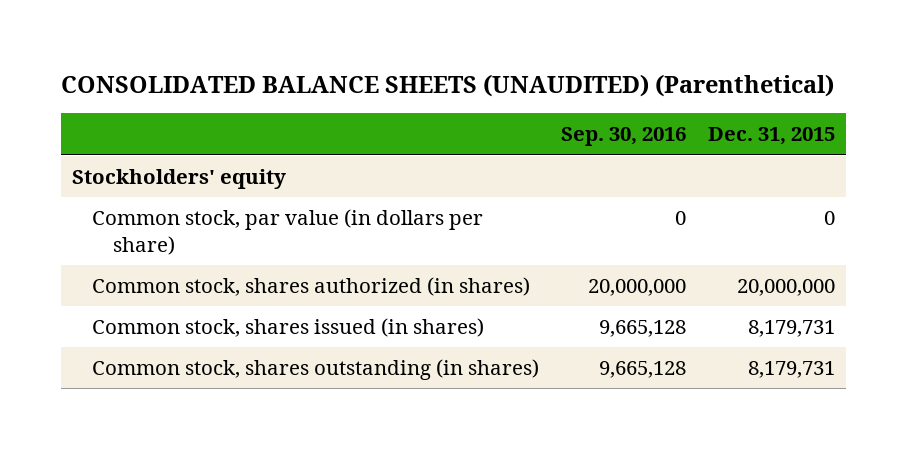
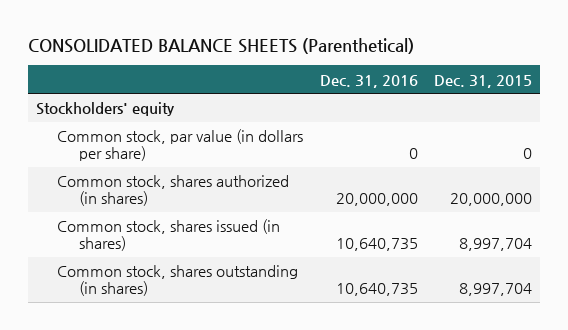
[60,73,834,97] CONSOLIDATED BALANCE SHEETS (UNAUDITED) (Parenthetical) -> [27,37,414,54] CONSOLIDATED BALANCE SHEETS (Parenthetical)
[561,127,687,147] Sep. 30, 2016 -> none
none -> [319,74,418,88] Dec. 31, 2016
[748,320,836,338] 8,179,731 -> [458,238,532,252] 8,997,704
[748,361,836,379] 8,179,731 -> [458,283,532,297] 8,997,704

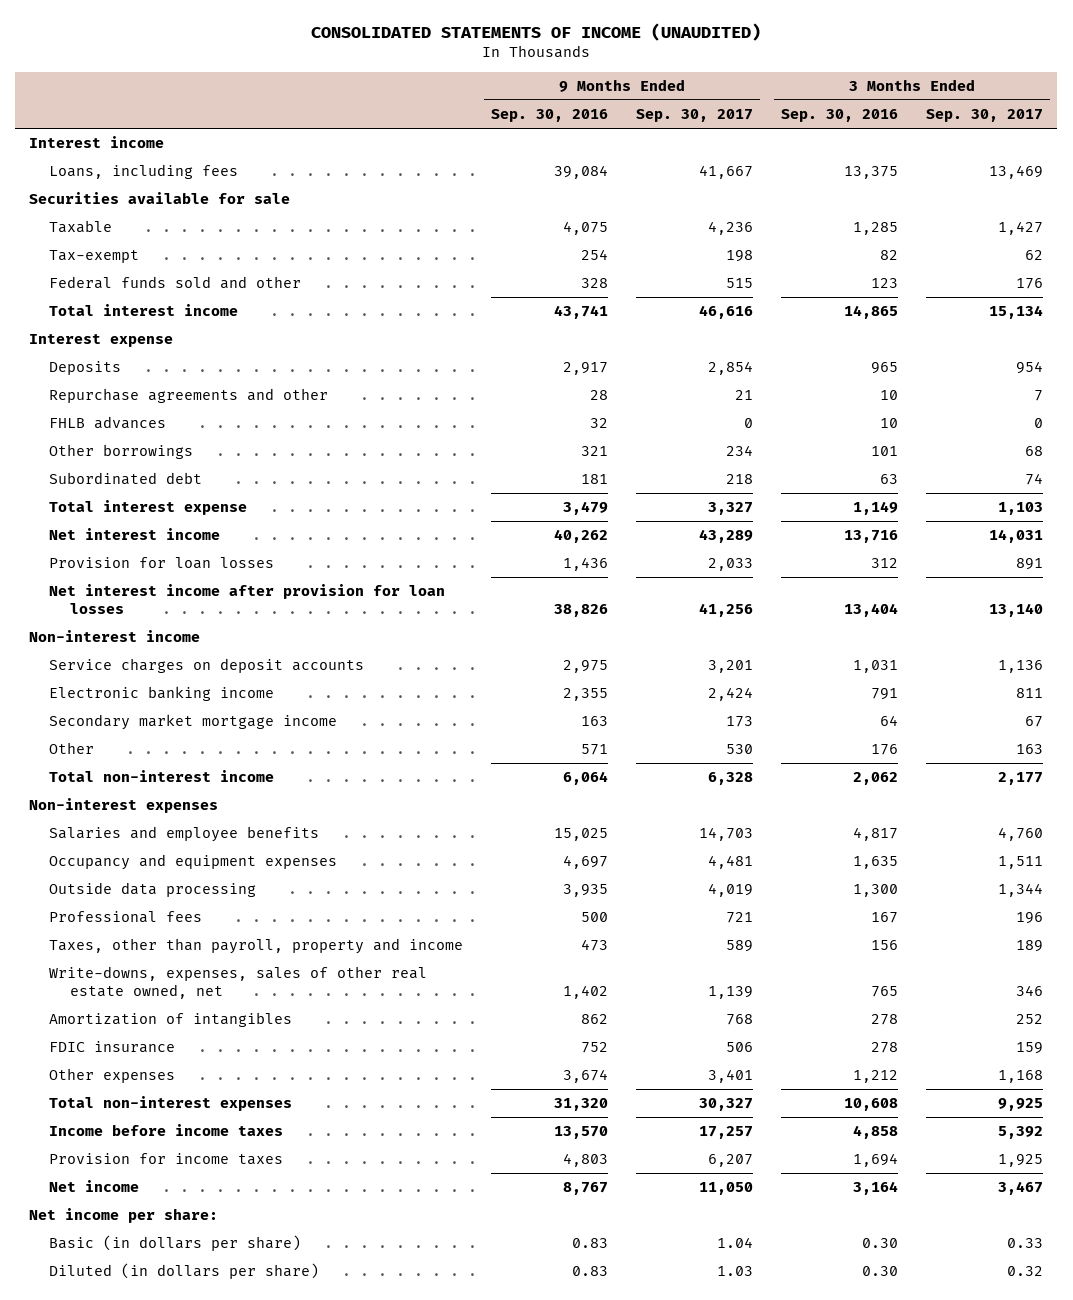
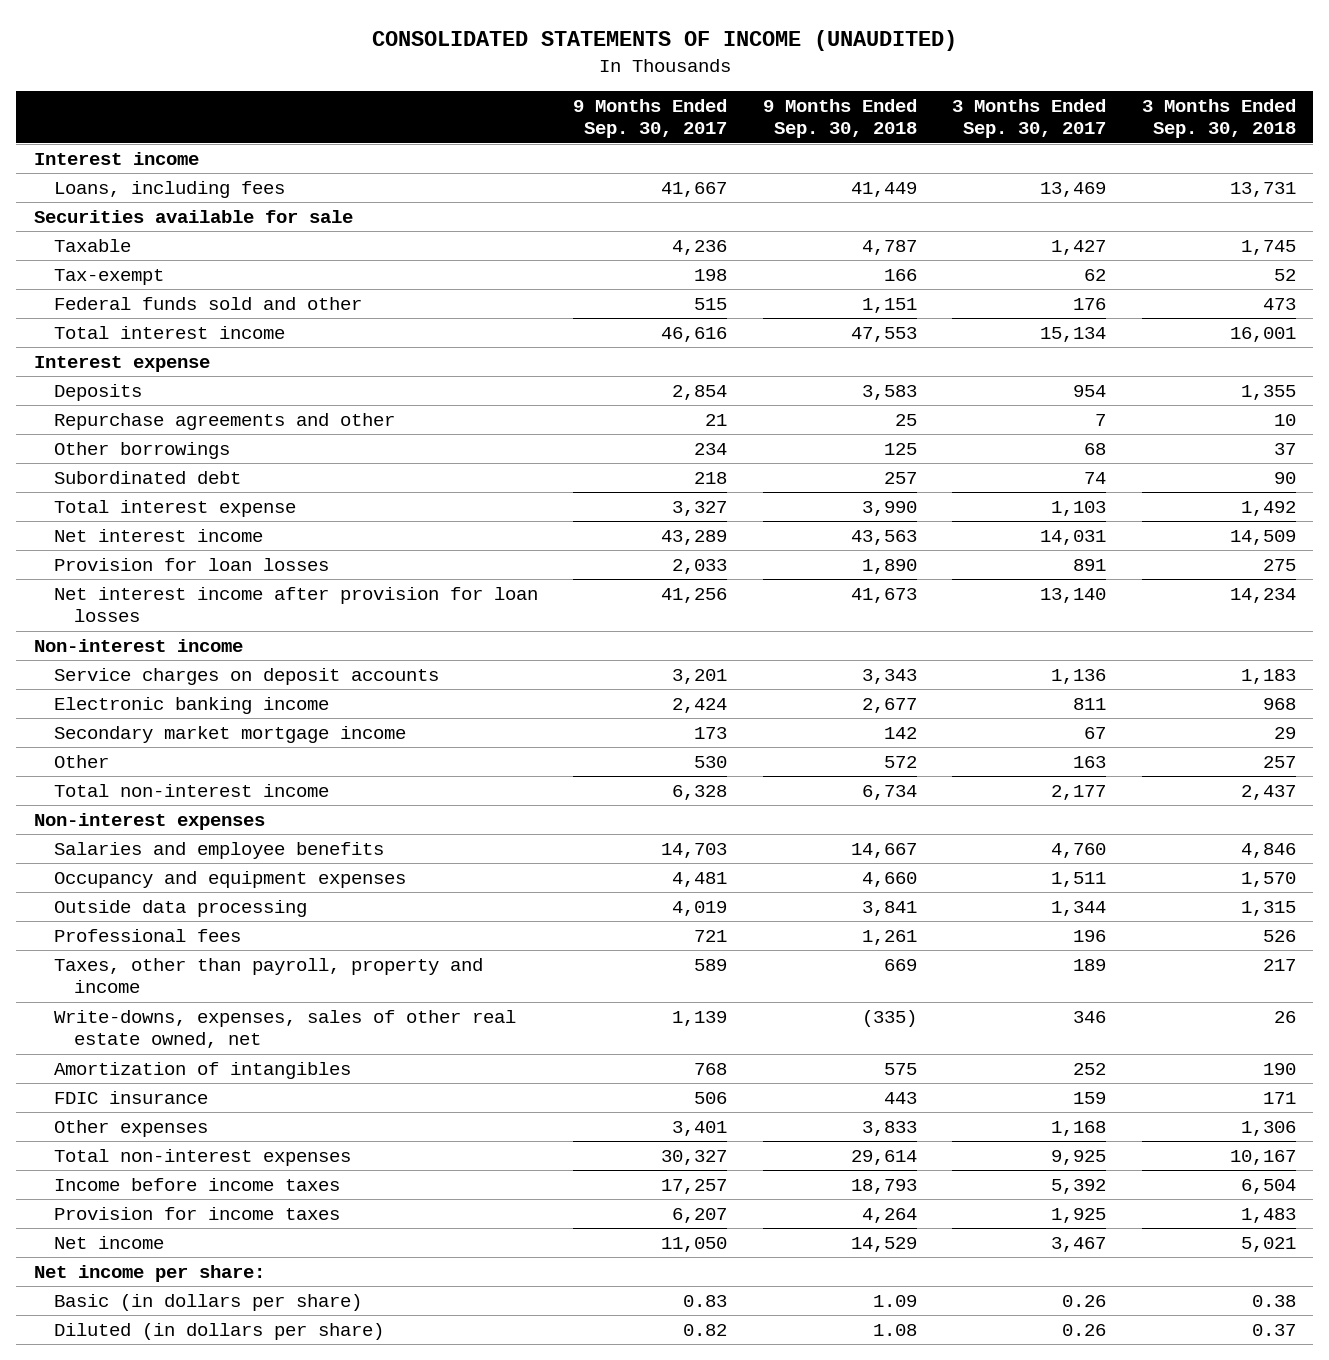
[491,109,609,123] Sep. 30, 2016 -> none
[781,109,899,123] Sep. 30, 2016 -> none
none -> [762,98,917,139] 9 Months Ended Sep. 30, 2018
none -> [1141,98,1296,139] 3 Months Ended Sep. 30, 2018
[49,416,167,430] FHLB advances -> none
[717,1237,754,1249] 1.04 -> [683,1294,728,1307] 0.83
[1007,1238,1044,1249] 0.33 -> [1062,1294,1107,1307] 0.26
[717,1266,754,1277] 1.03 -> [683,1323,728,1336] 0.82
[1007,1266,1044,1277] 0.32 -> [1062,1323,1107,1336] 0.26

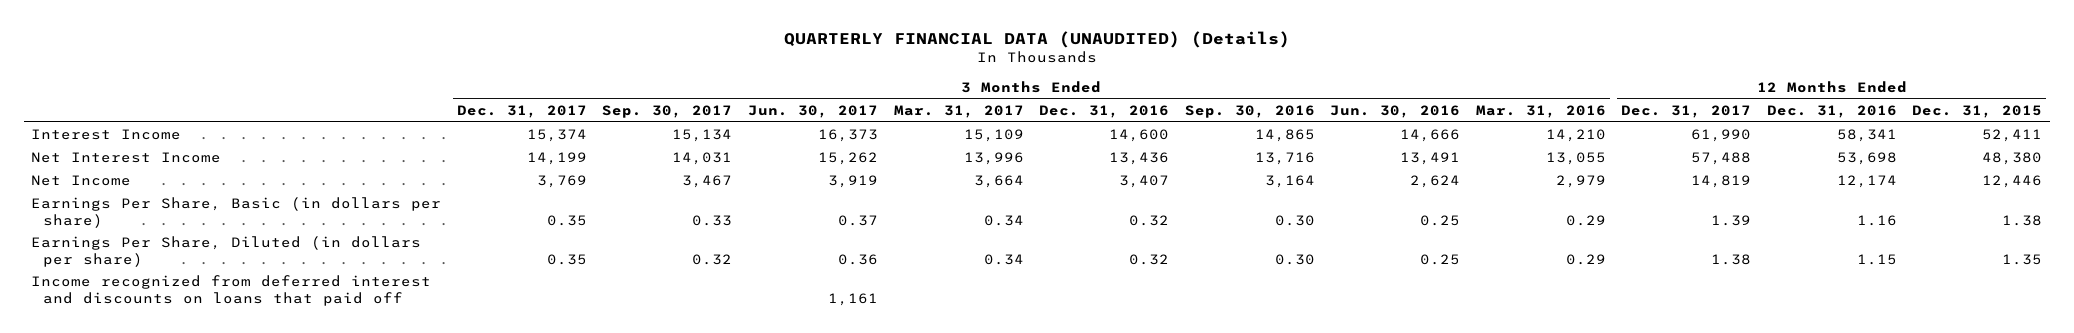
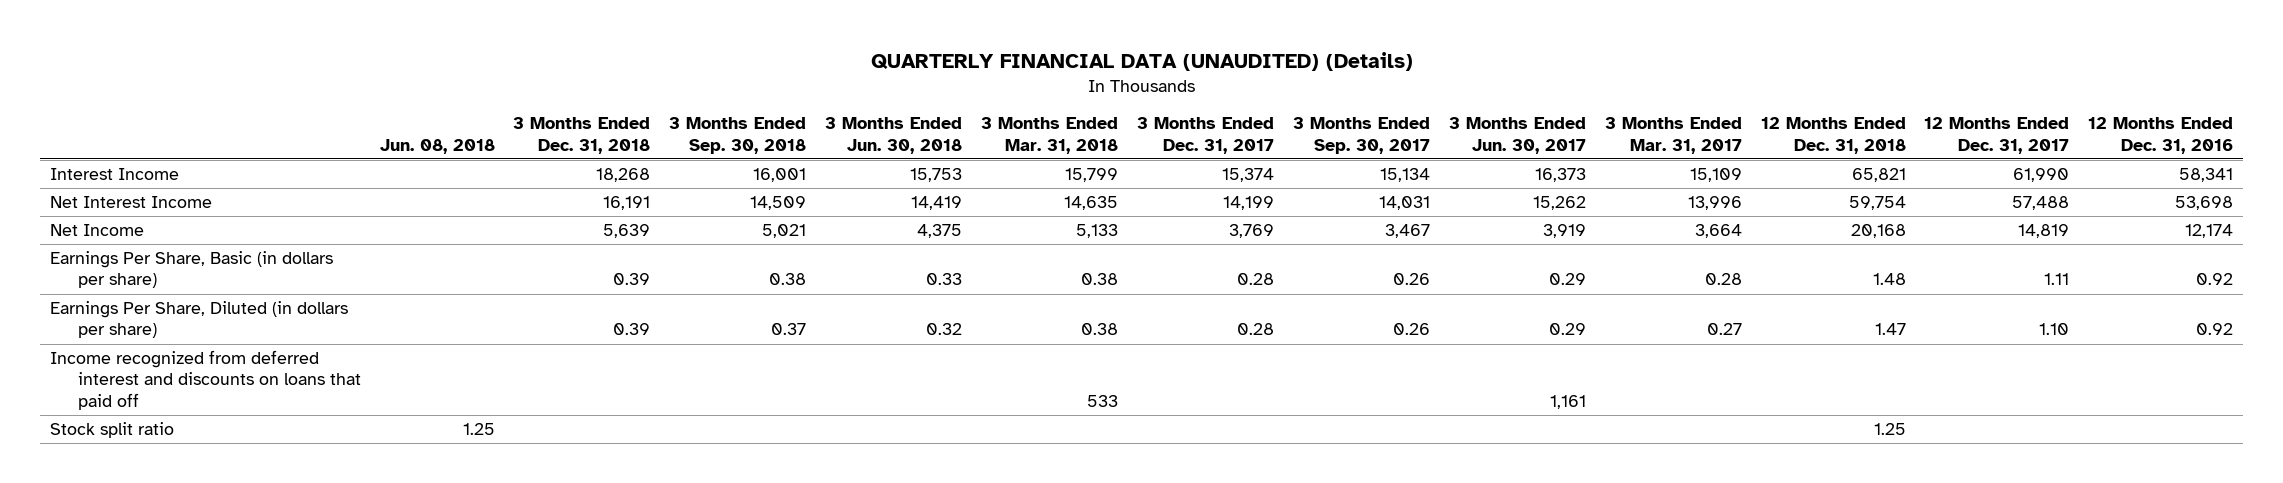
[1039,104,1170,118] Dec. 31, 2016 -> none
[1184,104,1315,118] Sep. 30, 2016 -> none
[1330,104,1461,118] Jun. 30, 2016 -> none
[1475,104,1606,118] Mar. 31, 2016 -> none
[1912,104,2043,118] Dec. 31, 2015 -> none
none -> [379,138,495,154] Jun. 08, 2018
none -> [513,117,651,154] 3 Months Ended Dec. 31, 2018
none -> [669,117,807,154] 3 Months Ended Sep. 30, 2018
none -> [825,117,963,154] 3 Months Ended Jun. 30, 2018
none -> [981,117,1119,154] 3 Months Ended Mar. 31, 2018
none -> [1760,117,1906,154] 12 Months Ended Dec. 31, 2018
[546,214,587,226] 0.35 -> [1237,273,1275,286] 0.28
[692,214,733,226] 0.33 -> [1392,273,1430,286] 0.26
[837,214,878,226] 0.37 -> [1548,273,1586,286] 0.29
[983,214,1024,226] 0.34 -> [1704,273,1742,286] 0.28
[1711,214,1752,226] 1.39 -> [2044,273,2070,286] 1.11
[1856,214,1897,226] 1.16 -> [2196,273,2234,286] 0.92
[546,253,587,265] 0.35 -> [1237,323,1275,336] 0.28
[692,253,733,265] 0.32 -> [1392,323,1430,336] 0.26
[837,253,878,265] 0.36 -> [1548,323,1586,336] 0.29
[983,253,1024,265] 0.34 -> [1706,323,1742,336] 0.27
[1711,253,1752,265] 1.38 -> [2039,323,2070,336] 1.10
[1856,253,1897,265] 1.15 -> [2196,323,2234,336] 0.92
none -> [49,422,174,439] Stock split ratio

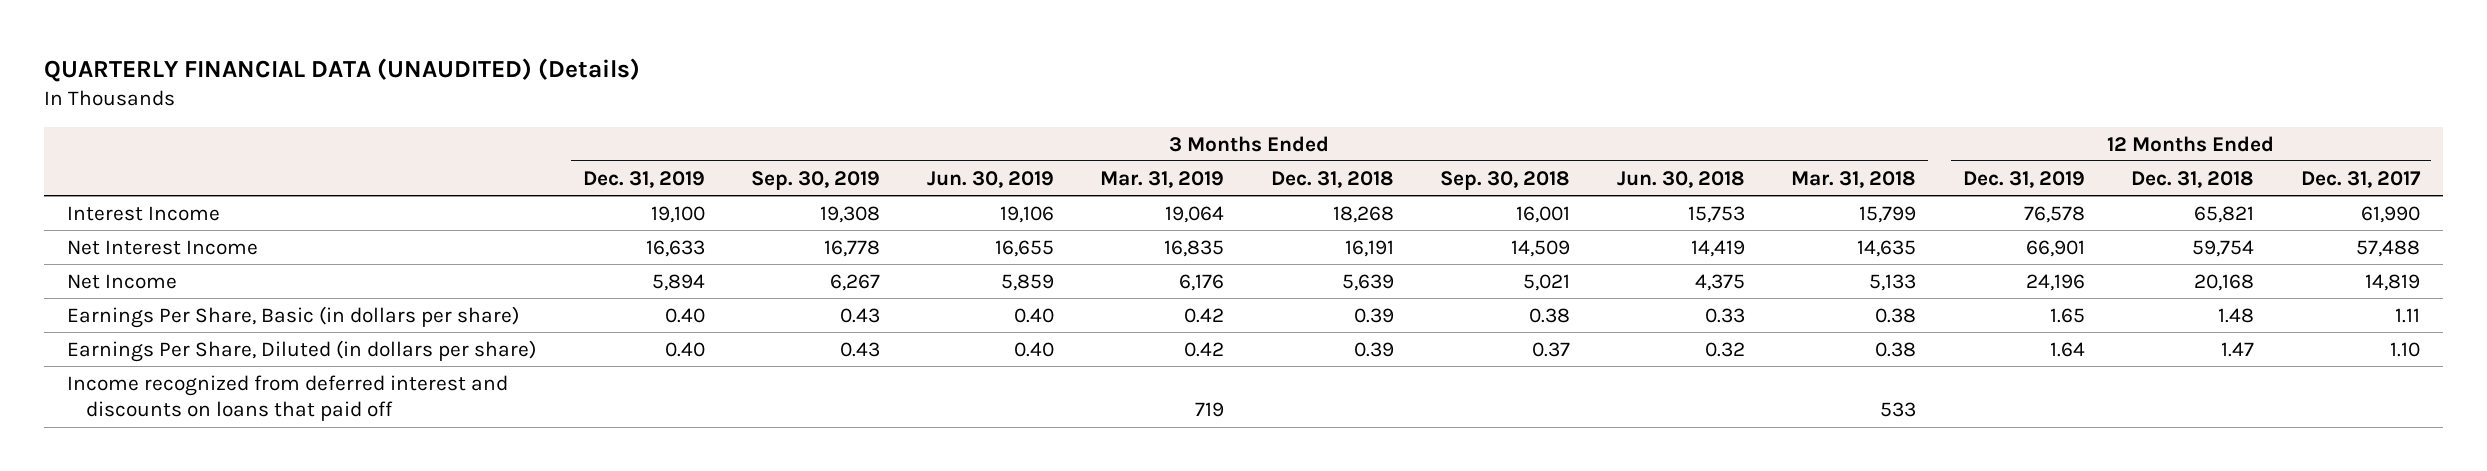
[379,138,495,154] Jun. 08, 2018 -> none
[1137,117,1275,154] 3 Months Ended Dec. 31, 2017 -> none
[1292,117,1430,154] 3 Months Ended Sep. 30, 2017 -> none
[1448,117,1586,154] 3 Months Ended Jun. 30, 2017 -> none
[1604,117,1742,154] 3 Months Ended Mar. 31, 2017 -> none
[2088,117,2234,154] 12 Months Ended Dec. 31, 2016 -> none
none -> [582,170,705,188] Dec. 31, 2019
none -> [751,170,881,190] Sep. 30, 2019
none -> [926,170,1054,188] Jun. 30, 2019
none -> [1100,170,1225,188] Mar. 31, 2019
none -> [1962,170,2085,188] Dec. 31, 2019
[49,422,174,439] Stock split ratio -> none

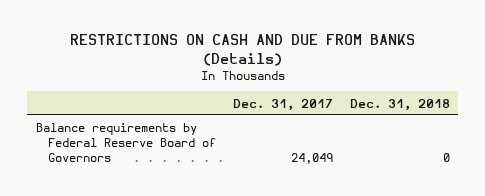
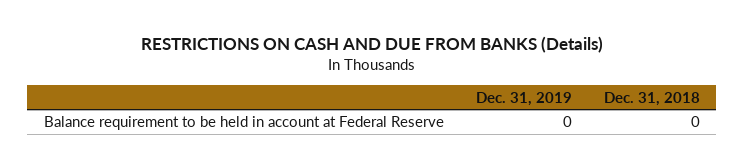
[232,98,333,111] Dec. 31, 2017 -> none
none -> [475,91,572,106] Dec. 31, 2019
[35,123,216,163] Balance requirements by Federal Reserve Board of Governors -> [43,116,444,131] Balance requirement to be held in account at Federal Reserve

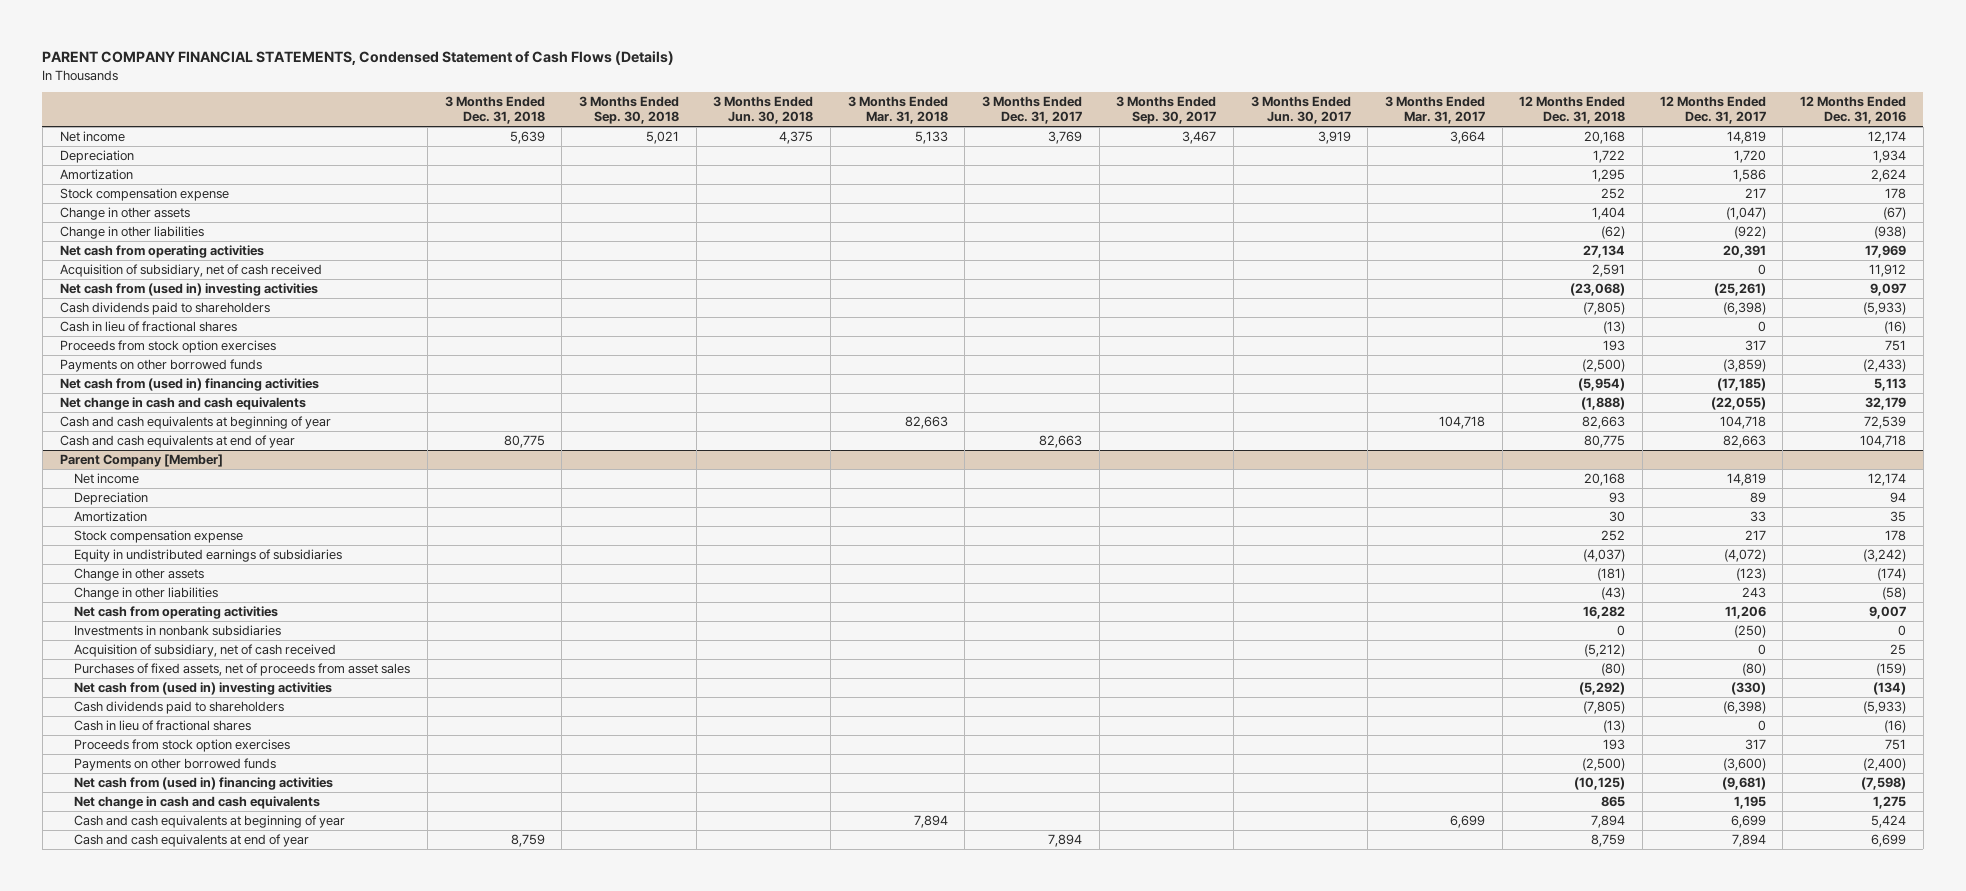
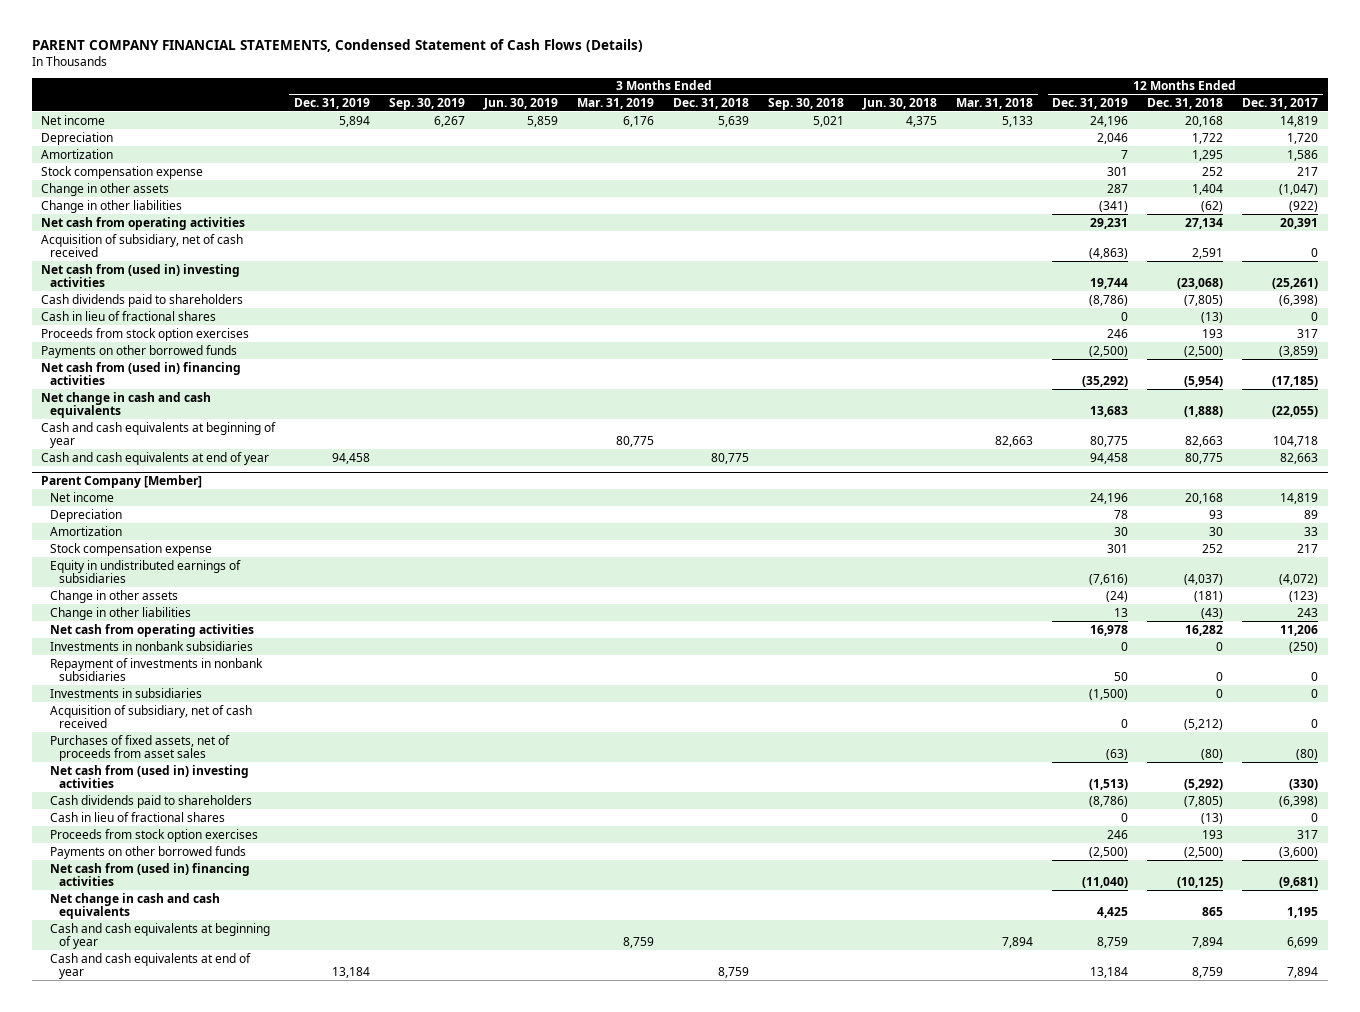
[981,96,1082,125] 3 Months Ended Dec. 31, 2017 -> none
[1116,96,1217,125] 3 Months Ended Sep. 30, 2017 -> none
[1250,96,1351,125] 3 Months Ended Jun. 30, 2017 -> none
[1384,96,1485,125] 3 Months Ended Mar. 31, 2017 -> none
[1799,96,1906,125] 12 Months Ended Dec. 31, 2016 -> none
none -> [294,97,371,109] Dec. 31, 2019
none -> [389,97,466,110] Sep. 30, 2019
none -> [483,97,559,110] Jun. 30, 2019
none -> [577,97,655,109] Mar. 31, 2019
none -> [1052,97,1129,109] Dec. 31, 2019
none -> [49,657,263,682] Repayment of investments in nonbank subsidiaries
none -> [49,687,202,698] Investments in subsidiaries

